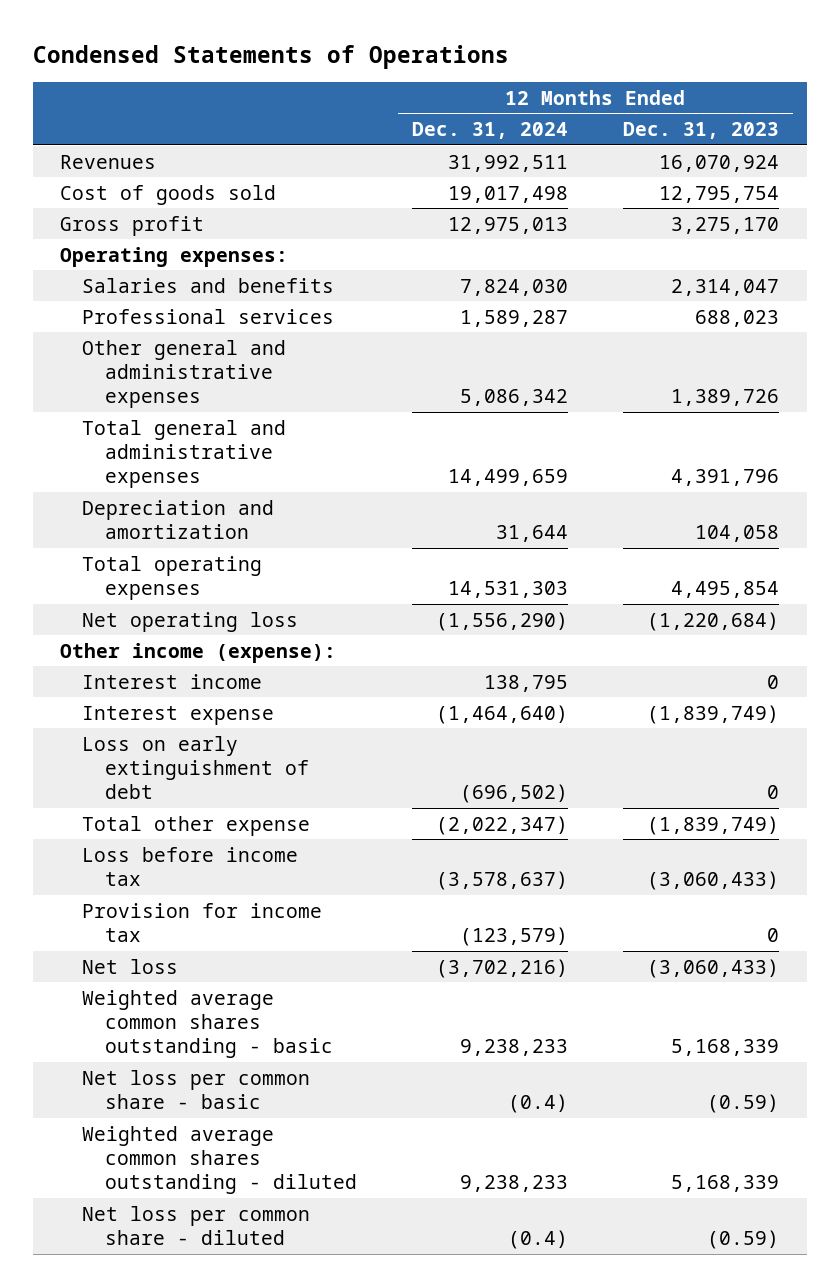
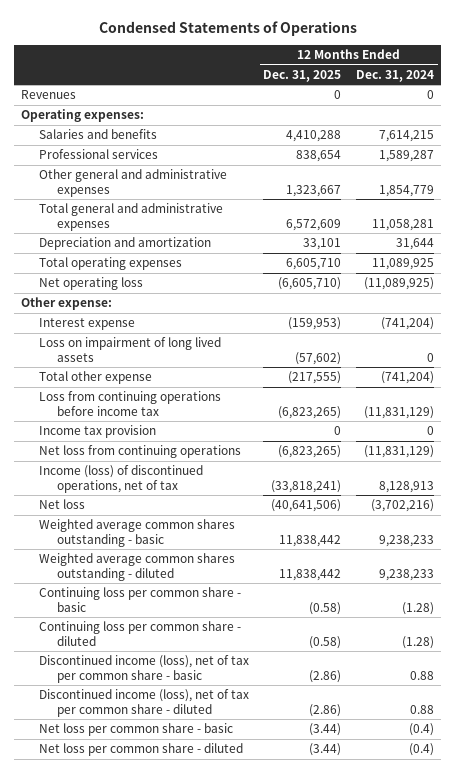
[623,122,780,140] Dec. 31, 2023 -> none
none -> [263,69,342,82] Dec. 31, 2025
[60,184,277,205] Cost of goods sold -> none
[60,215,205,236] Gross profit -> none
[447,154,568,172] 31,992,511 -> [426,90,434,100] 0
[459,278,568,296] 7,824,030 -> [378,130,434,143] 7,614,215
[459,389,568,407] 5,086,342 -> [378,184,434,197] 1,854,779
[447,469,568,487] 14,499,659 -> [371,218,434,231] 11,058,281
[82,673,263,689] Interest income -> none
[82,735,309,800] Loss on early extinguishment of debt -> none
[447,580,568,598] 14,531,303 -> [371,258,434,271] 11,089,925
[435,611,568,631] (1,556,290) -> [363,277,434,291] (11,089,925)
[60,642,337,663] Other income (expense): -> [21,297,113,311] Other expense:
[435,704,568,724] (1,464,640) -> [380,317,434,331] (741,204)
none -> [39,337,222,362] Loss on impairment of long lived assets
[435,815,568,835] (2,022,347) -> [380,371,434,385] (741,204)
[82,846,299,886] Loss before income tax -> [39,391,222,416] Loss from continuing operations before income tax
[435,870,568,890] (3,578,637) -> [363,405,434,419] (11,831,129)
[82,902,323,942] Provision for income tax -> [39,425,157,439] Income tax provision
[459,926,568,946] (123,579) -> [426,426,434,436] 0
none -> [39,445,242,459] Net loss from continuing operations
none -> [39,465,204,493] Income (loss) of discontinued operations, net of tax
none -> [39,587,242,612] Continuing loss per common share - basic
none -> [39,621,242,646] Continuing loss per common share - diluted
none -> [39,655,250,683] Discontinued income (loss), net of tax per common share - basic
none -> [39,689,250,717] Discontinued income (loss), net of tax per common share - diluted
[82,1069,311,1109] Net loss per common share - basic -> [39,723,234,737] Net loss per common share - basic

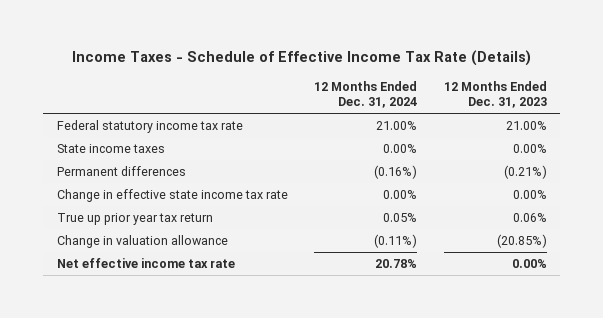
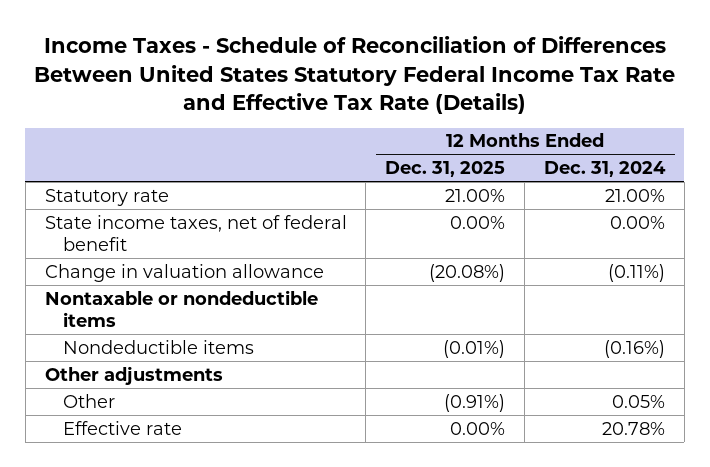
[71,50,531,67] Income Taxes - Schedule of Effective Income Tax Rate (Details) -> [33,36,675,114] Income Taxes - Schedule of Reconciliation of Differences Between United States Statutory Federal Income Tax Rate and Effective Tax Rate (Details)
[443,80,547,109] 12 Months Ended Dec. 31, 2023 -> none
none -> [385,161,506,178] Dec. 31, 2025
[56,165,186,176] Permanent differences -> none
[56,188,288,202] Change in effective state income tax rate -> none
[56,212,213,225] True up prior year tax return -> none
[56,119,243,133] Federal statutory income tax rate -> [44,188,169,206] Statutory rate
[56,143,165,153] State income taxes -> [44,214,347,251] State income taxes, net of federal benefit
none -> [44,289,318,327] Nontaxable or nondeductible items
none -> [62,339,254,354] Nondeductible items
none -> [44,365,223,385] Other adjustments
none -> [62,393,115,408] Other
[56,257,235,268] Net effective income tax rate -> [62,420,182,435] Effective rate

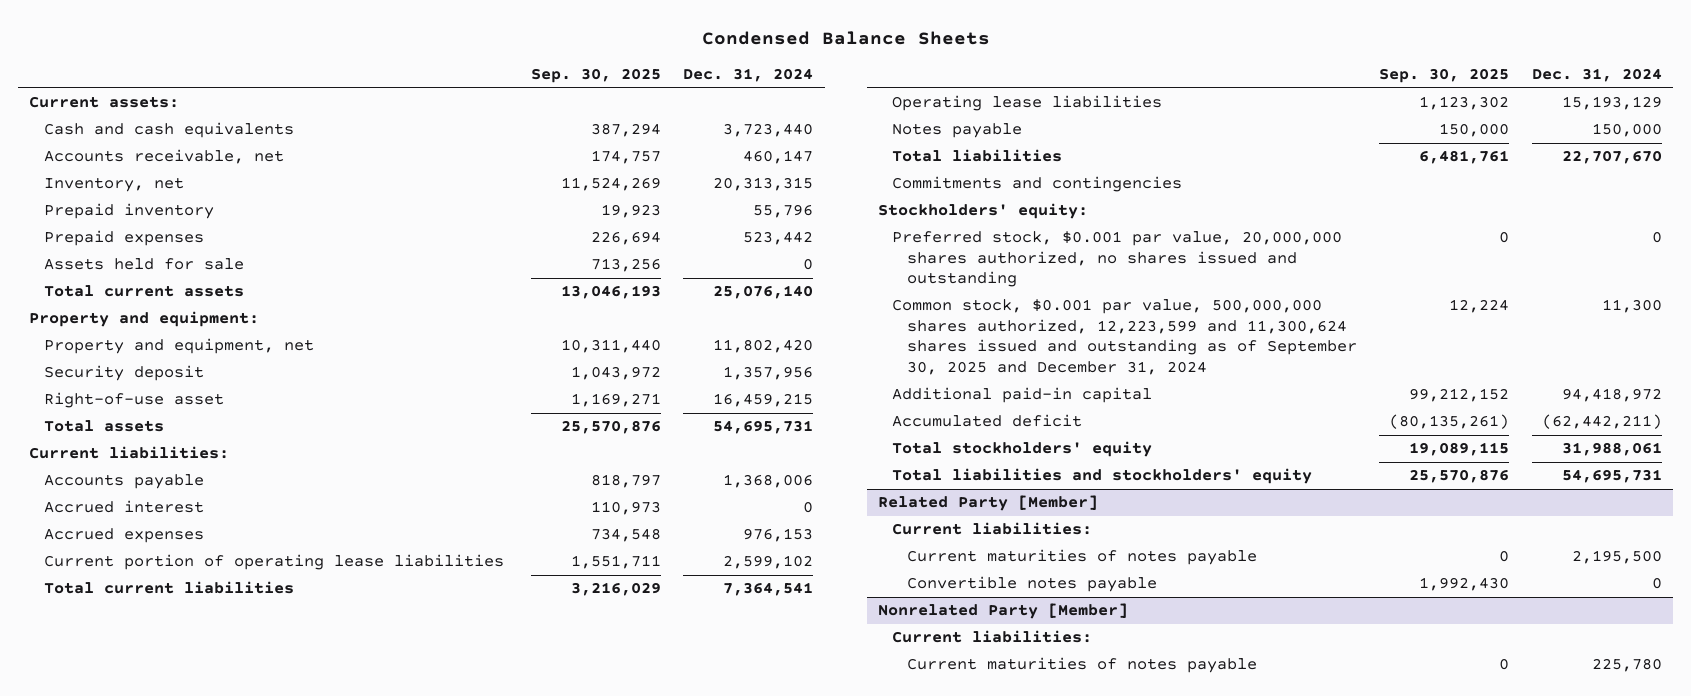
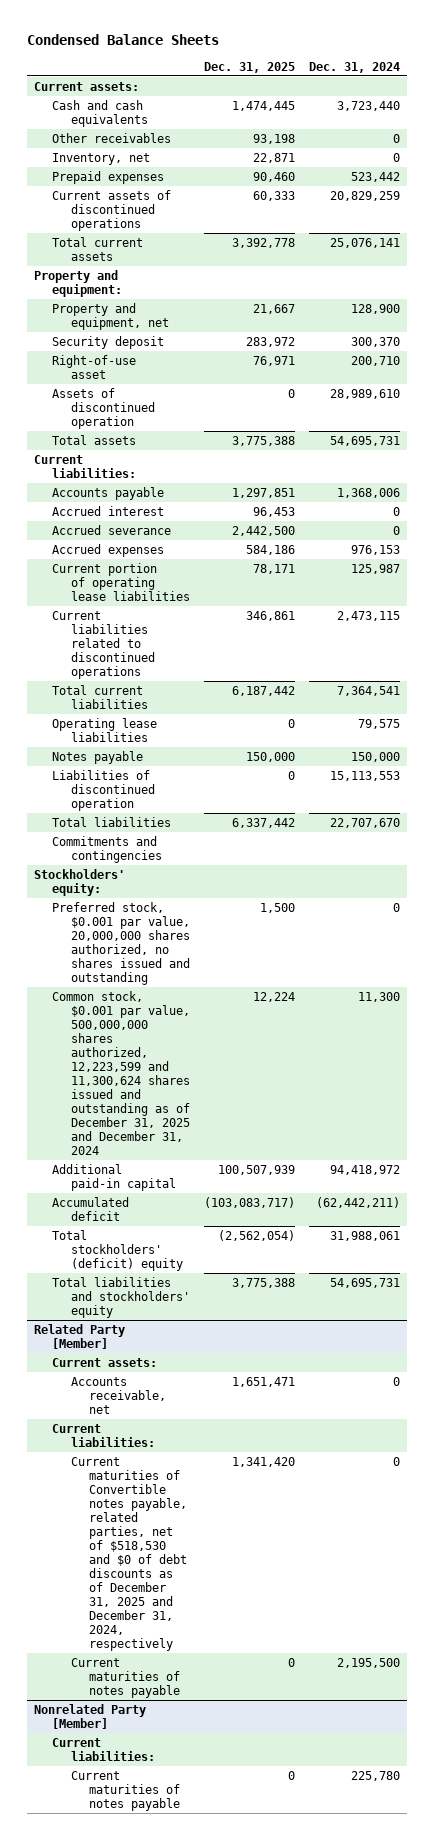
[530,68,661,84] Sep. 30, 2025 -> none
none -> [203,61,295,73] Dec. 31, 2025
[43,149,284,165] Accounts receivable, net -> none
[43,203,214,220] Prepaid inventory -> none
none -> [52,132,172,143] Other receivables
[713,177,814,192] 20,313,315 -> [392,152,400,162] 0
[43,258,244,271] Assets held for sale -> none
none -> [52,189,172,231] Current assets of discontinued operations
[713,285,814,300] 25,076,140 -> [329,237,400,248] 25,076,141
[713,339,814,354] 11,802,420 -> [350,303,400,314] 128,900
[723,366,814,381] 1,357,956 -> [350,336,400,347] 300,370
[713,393,814,408] 16,459,215 -> [350,355,400,366] 200,710
none -> [52,387,155,429] Assets of discontinued operation
none -> [52,524,172,535] Accrued severance
[723,555,814,570] 2,599,102 -> [350,563,400,574] 125,987
none -> [52,610,155,679] Current liabilities related to discontinued operations
[1561,96,1662,111] 15,193,129 -> [357,718,400,729] 79,575
none -> [52,769,155,811] Liabilities of discontinued operation
[892,299,1357,376] Common stock, $0.001 par value, 500,000,000 shares authorized, 12,223,599 and 11,300,624 shares issued and outstanding as of September 30, 2025 and December 31, 2024 -> [52,990,190,1155] Common stock, $0.001 par value, 500,000,000 shares authorized, 12,223,599 and 11,300,624 shares issued and outstanding as of December 31, 2025 and December 31, 2024
[892,441,1153,458] Total stockholders' equity -> [52,1229,183,1271] Total stockholders' (deficit) equity
none -> [52,1357,158,1367] Current assets:
none -> [70,1376,166,1414] Accounts receivable, net
none -> [70,1456,187,1651] Current maturities of Convertible notes payable, related parties, net of $518,530 and $0 of debt discounts as of December 31, 2025 and December 31, 2024, respectively
[906,576,1157,593] Convertible notes payable -> none

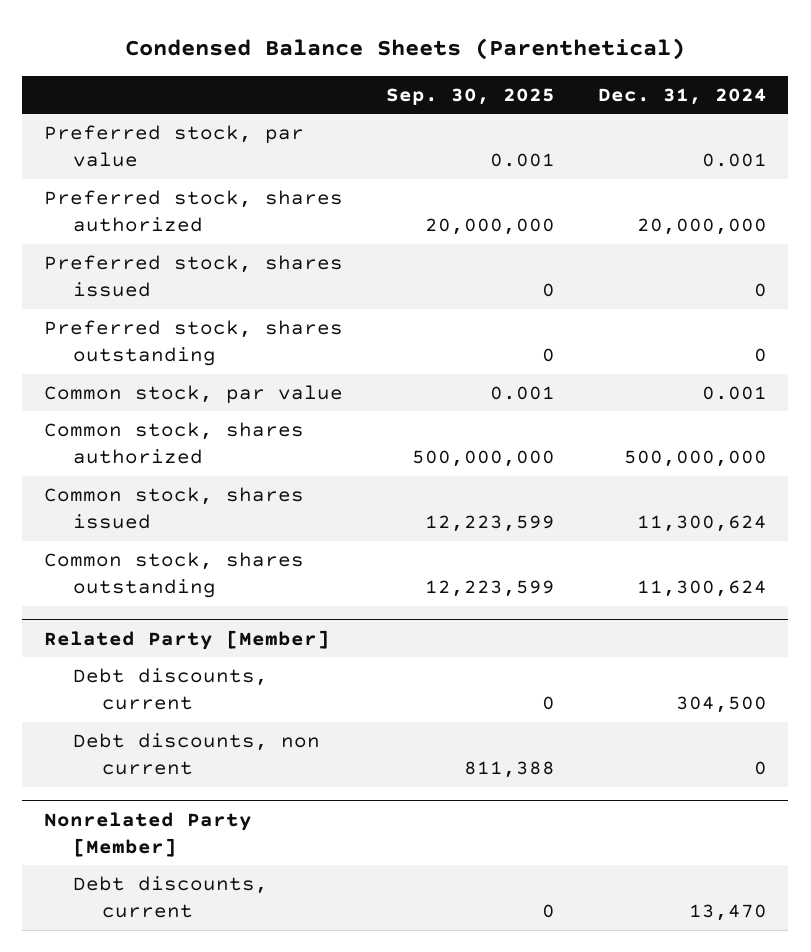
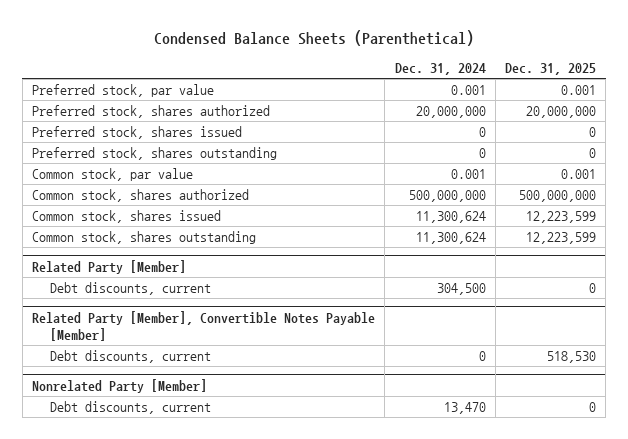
[385,87,555,105] Sep. 30, 2025 -> none
none -> [505,63,597,76] Dec. 31, 2025
none -> [32,310,376,342] Related Party [Member], Convertible Notes Payable [Member]
[72,732,320,776] Debt discounts, non current -> [49,349,211,363] Debt discounts, current

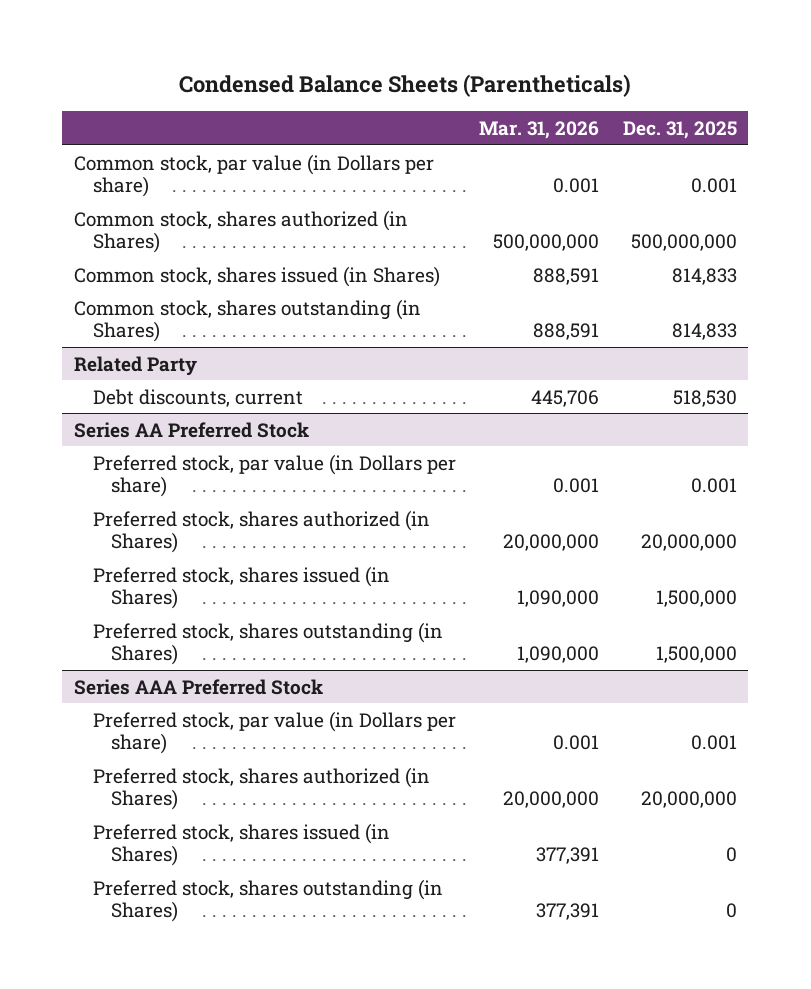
[154,30,475,47] Condensed Balance Sheets (Parenthetical) -> [179,74,632,98] Condensed Balance Sheets (Parentheticals)
[394,63,486,76] Dec. 31, 2024 -> none
none -> [479,120,600,139] Mar. 31, 2026
[32,83,215,97] Preferred stock, par value -> none
[32,104,271,118] Preferred stock, shares authorized -> none
[32,125,243,139] Preferred stock, shares issued -> none
[32,146,278,160] Preferred stock, shares outstanding -> none
[49,281,211,295] Debt discounts, current -> none
[32,310,376,342] Related Party [Member], Convertible Notes Payable [Member] -> none
[32,167,194,181] Common stock, par value -> [74,153,435,197] Common stock, par value (in Dollars per share)
[32,188,250,202] Common stock, shares authorized -> [74,209,409,253] Common stock, shares authorized (in Shares)
[32,209,222,223] Common stock, shares issued -> [74,265,441,287] Common stock, shares issued (in Shares)
[526,210,597,223] 12,223,599 -> [671,267,737,285] 814,833
[32,230,257,244] Common stock, shares outstanding -> [74,298,422,342] Common stock, shares outstanding (in Shares)
[526,231,597,244] 12,223,599 -> [671,322,737,340] 814,833
[32,259,187,274] Related Party [Member] -> [74,355,198,376] Related Party
[32,378,208,393] Nonrelated Party [Member] -> none
[49,400,211,414] Debt discounts, current -> none
none -> [74,421,310,438] Series AA Preferred Stock
none -> [92,453,456,497] Preferred stock, par value (in Dollars per share)
none -> [92,509,430,553] Preferred stock, shares authorized (in Shares)
none -> [92,565,390,609] Preferred stock, shares issued (in Shares)
none -> [92,621,443,665] Preferred stock, shares outstanding (in Shares)
none -> [74,678,324,695] Series AAA Preferred Stock
none -> [92,710,456,754] Preferred stock, par value (in Dollars per share)
none -> [92,766,430,810] Preferred stock, shares authorized (in Shares)
none -> [92,822,390,866] Preferred stock, shares issued (in Shares)
none -> [92,878,443,922] Preferred stock, shares outstanding (in Shares)

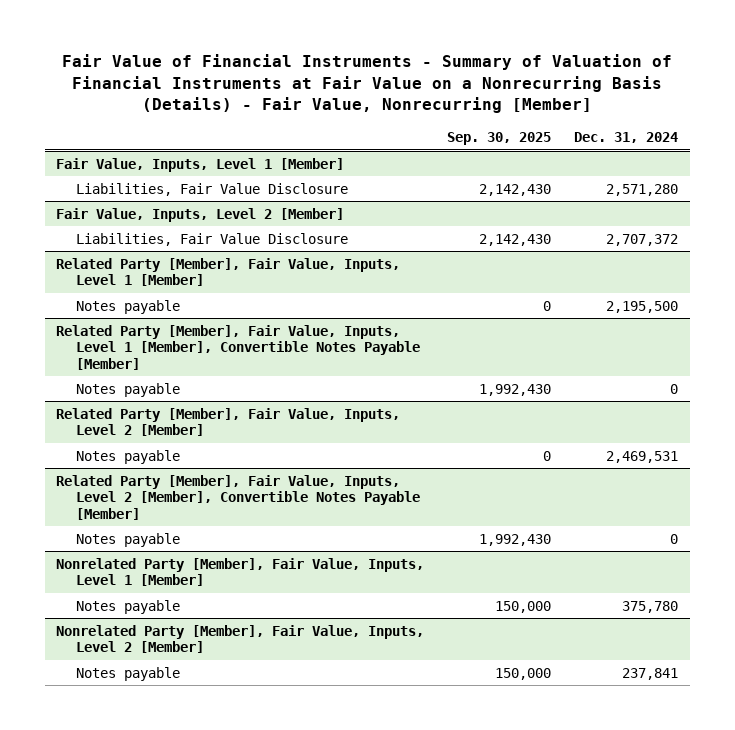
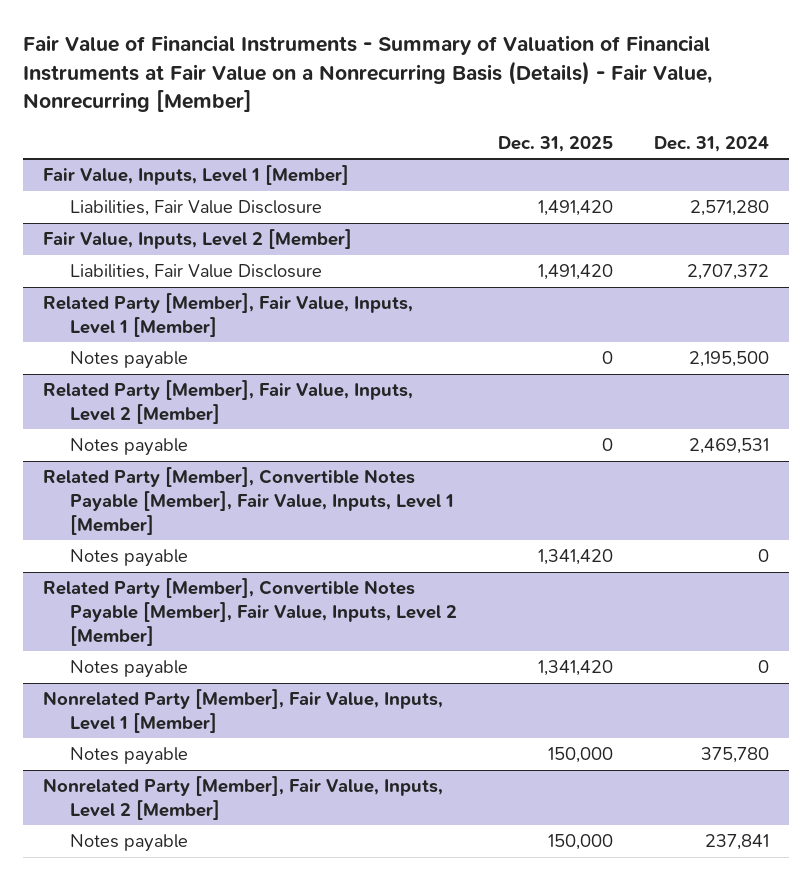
[447,132,552,146] Sep. 30, 2025 -> none
none -> [498,135,614,152] Dec. 31, 2025
[56,324,420,370] Related Party [Member], Fair Value, Inputs, Level 1 [Member], Convertible Notes Payable [Member] -> none
[75,382,180,397] Notes payable -> none
[56,474,420,520] Related Party [Member], Fair Value, Inputs, Level 2 [Member], Convertible Notes Payable [Member] -> [42,467,455,535] Related Party [Member], Convertible Notes Payable [Member], Fair Value, Inputs, Level 1 [Member]
none -> [42,578,458,646] Related Party [Member], Convertible Notes Payable [Member], Fair Value, Inputs, Level 2 [Member]
none -> [70,660,189,679] Notes payable

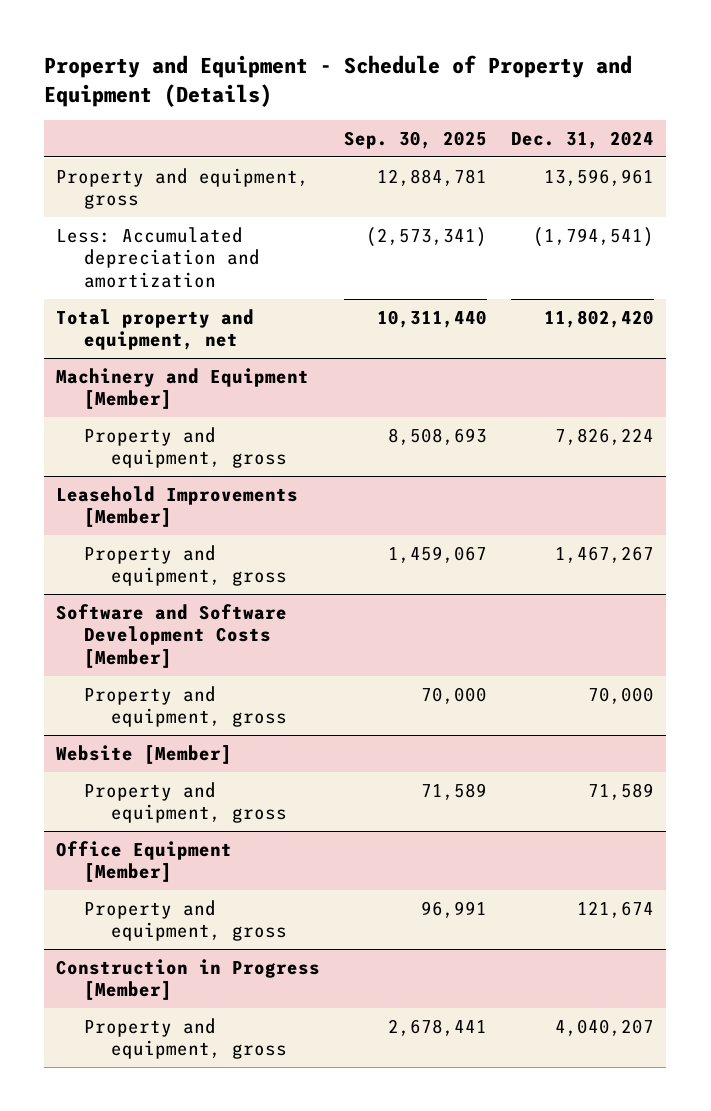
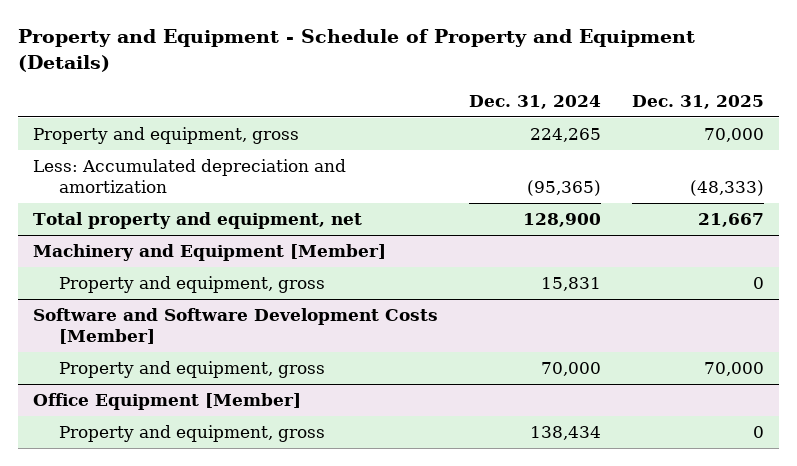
[344,131,488,150] Sep. 30, 2025 -> none
none -> [631,94,764,109] Dec. 31, 2025
[544,168,655,186] 13,596,961 -> [529,127,601,142] 224,265
[533,226,655,247] (1,794,541) -> [526,180,601,197] (95,365)
[544,309,655,328] 11,802,420 -> [522,212,601,227] 128,900
[56,485,299,528] Leasehold Improvements [Member] -> none
[83,544,288,587] Property and equipment, gross -> none
[555,427,655,445] 7,826,224 -> [540,276,601,291] 15,831
[56,744,233,764] Website [Member] -> none
[83,781,288,824] Property and equipment, gross -> none
[56,958,321,1001] Construction in Progress [Member] -> none
[83,1017,288,1060] Property and equipment, gross -> none
[577,900,655,918] 121,674 -> [529,425,601,440] 138,434

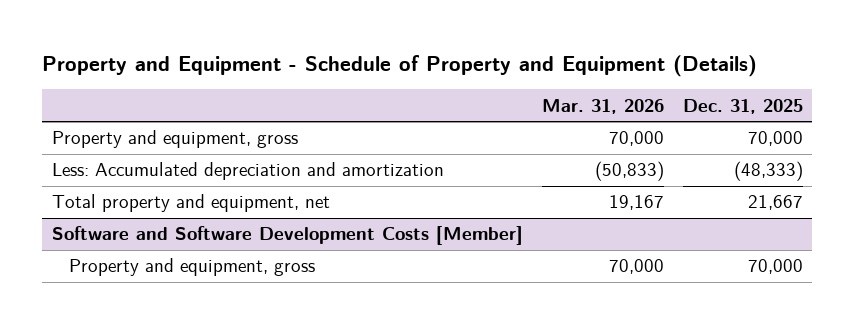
[468,94,601,109] Dec. 31, 2024 -> none
none -> [541,98,664,114] Mar. 31, 2026
[33,243,387,261] Machinery and Equipment [Member] -> none
[58,275,325,293] Property and equipment, gross -> none
[33,392,302,410] Office Equipment [Member] -> none
[58,424,325,442] Property and equipment, gross -> none

